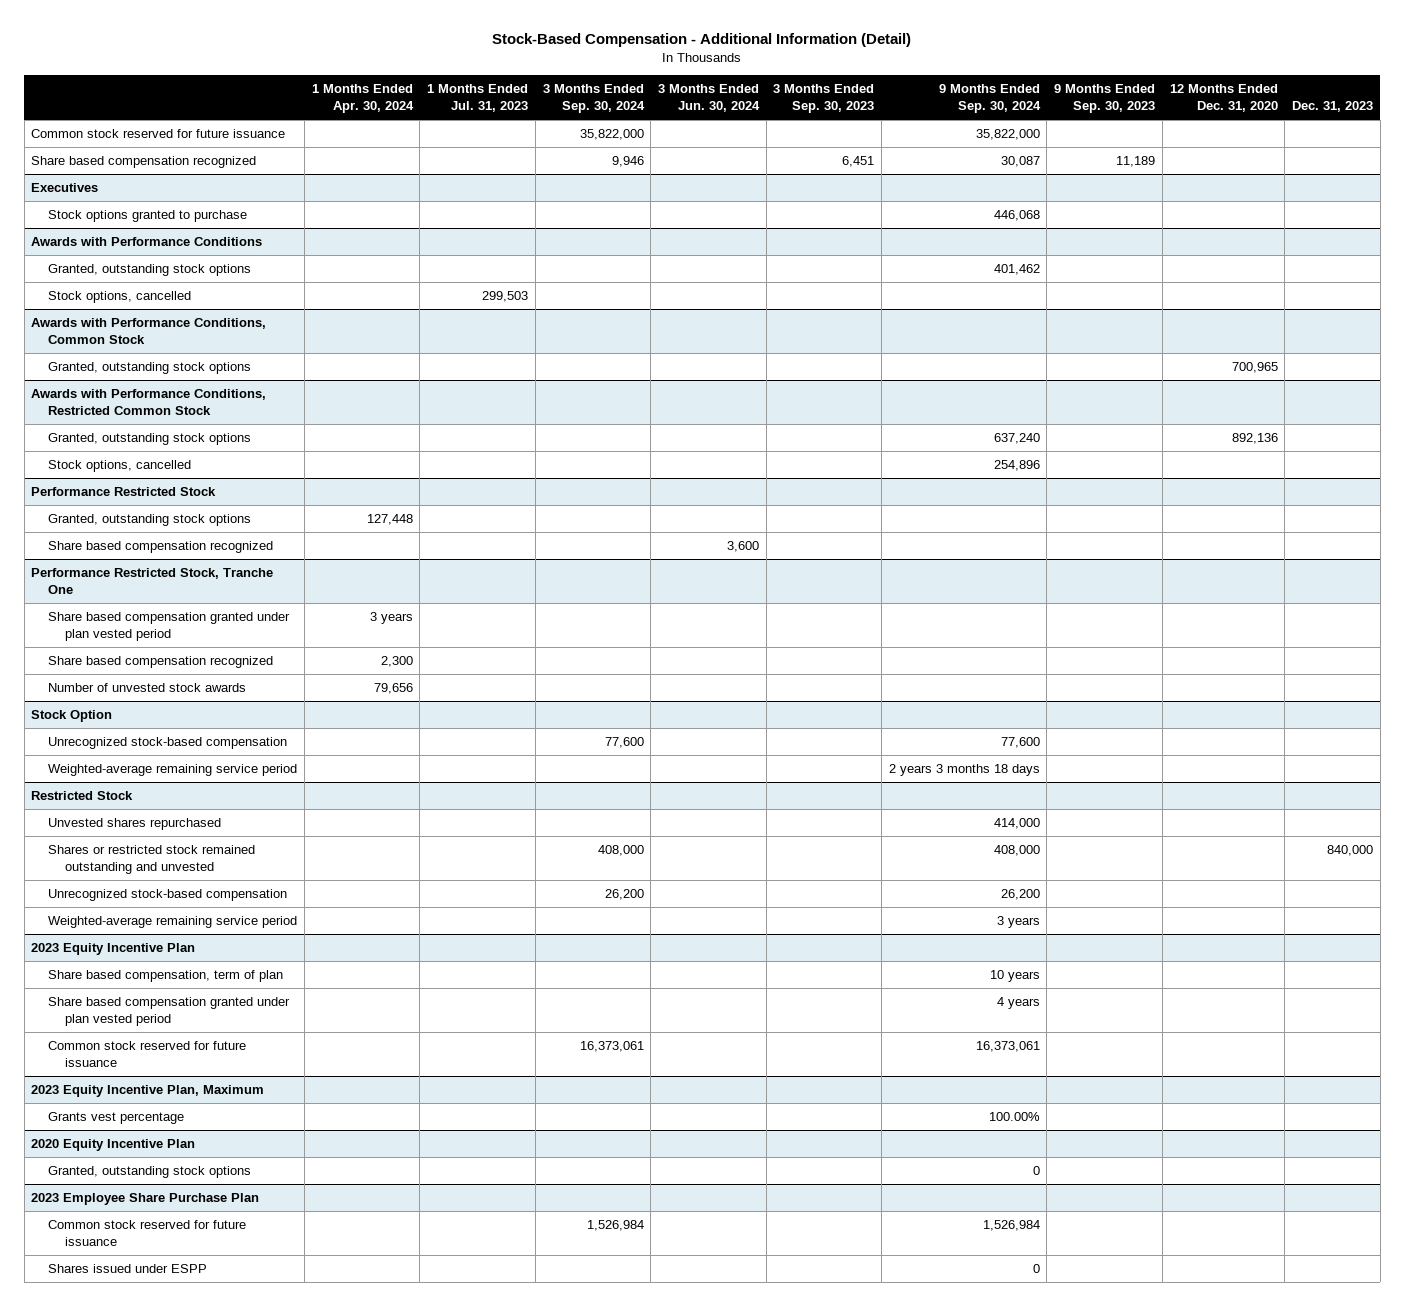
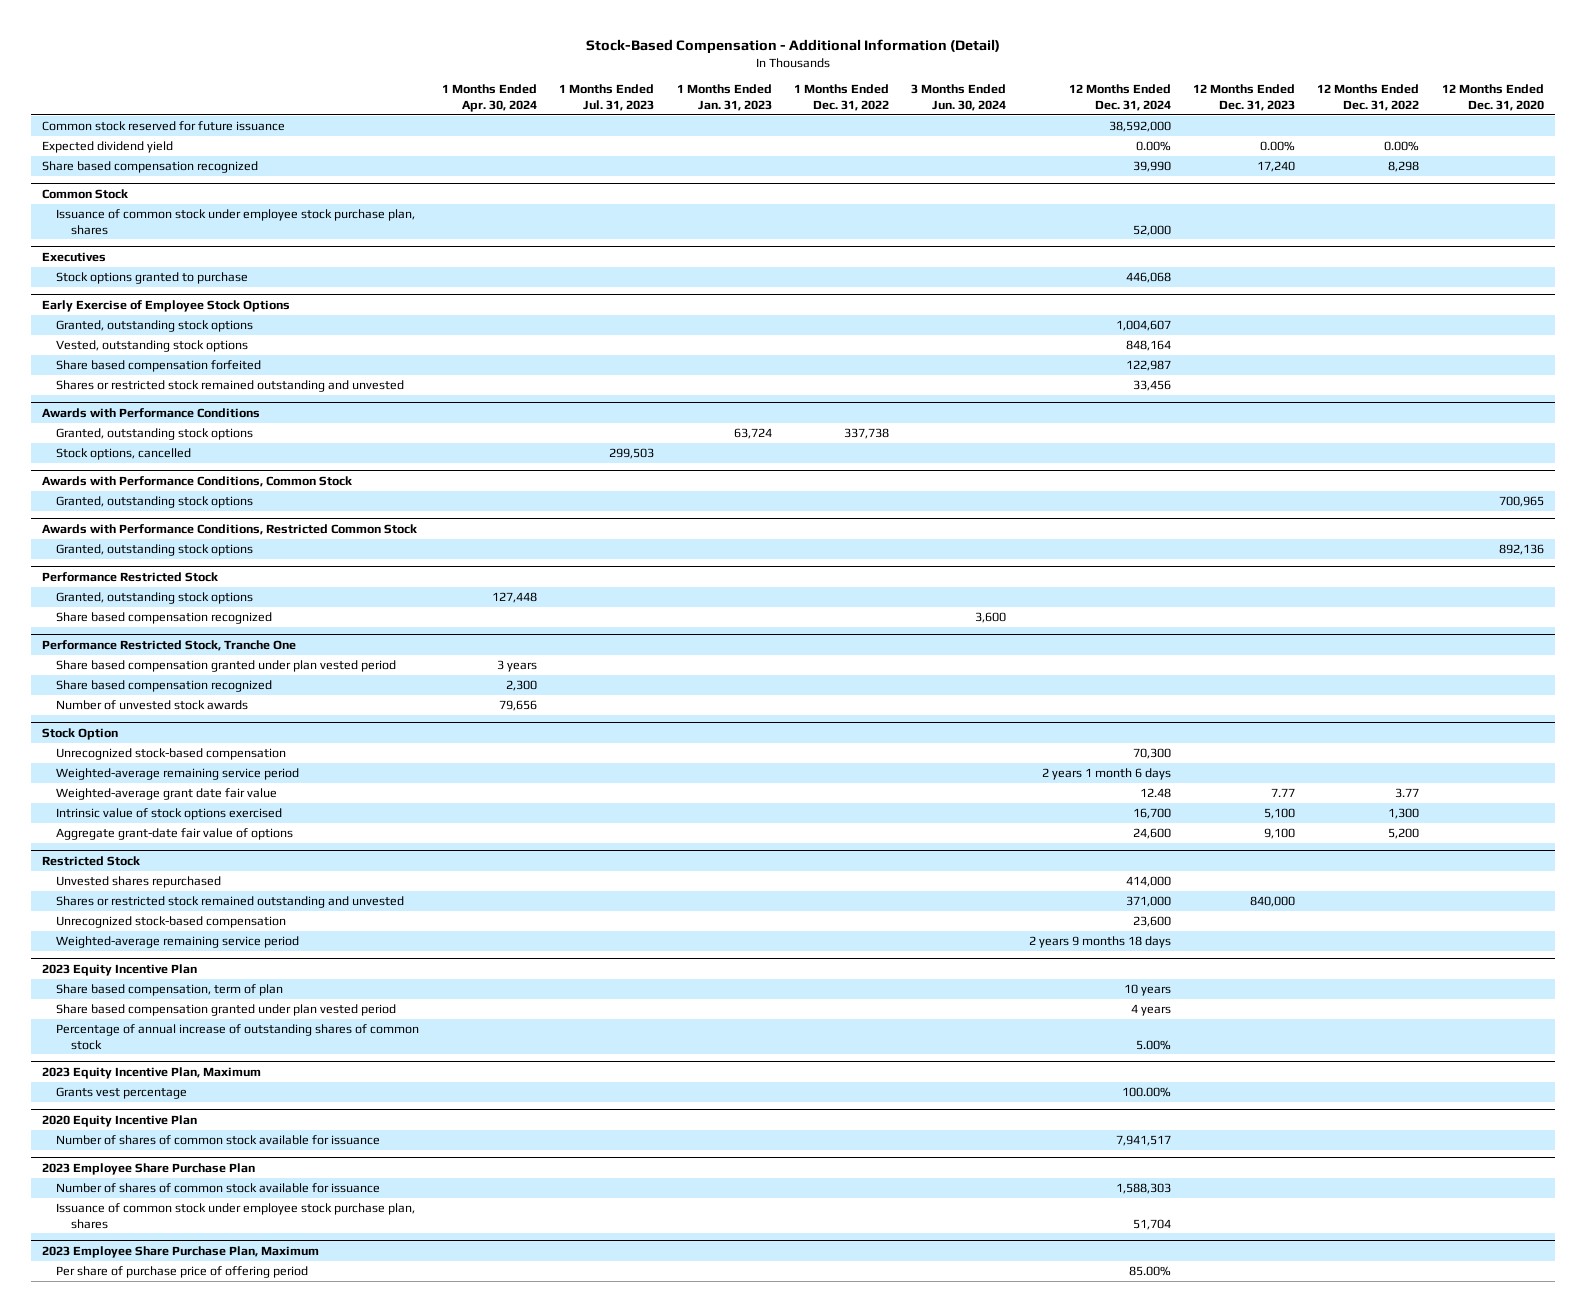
[542,84,645,114] 3 Months Ended Sep. 30, 2024 -> none
[773,84,875,114] 3 Months Ended Sep. 30, 2023 -> none
[938,84,1041,114] 9 Months Ended Sep. 30, 2024 -> none
[1054,84,1156,114] 9 Months Ended Sep. 30, 2023 -> none
[1291,101,1373,113] Dec. 31, 2023 -> none
none -> [676,84,772,111] 1 Months Ended Jan. 31, 2023
none -> [793,84,889,111] 1 Months Ended Dec. 31, 2022
none -> [1068,84,1171,111] 12 Months Ended Dec. 31, 2024
none -> [1193,84,1296,111] 12 Months Ended Dec. 31, 2023
none -> [1317,84,1420,111] 12 Months Ended Dec. 31, 2022
none -> [41,140,173,153] Expected dividend yield
none -> [41,188,128,199] Common Stock
none -> [56,208,416,235] Issuance of common stock under employee stock purchase plan, shares
none -> [41,299,290,312] Early Exercise of Employee Stock Options
none -> [56,319,254,332] Granted, outstanding stock options
none -> [56,339,249,352] Vested, outstanding stock options
none -> [56,359,262,372] Share based compensation forfeited
none -> [56,379,405,392] Shares or restricted stock remained outstanding and unvested
[48,460,192,473] Stock options, cancelled -> none
none -> [56,787,278,800] Weighted-average grant date fair value
none -> [56,807,283,820] Intrinsic value of stock options exercised
none -> [56,827,294,840] Aggregate grant-date fair value of options
[48,1041,247,1068] Common stock reserved for future issuance -> none
none -> [56,1023,420,1050] Percentage of annual increase of outstanding shares of common stock
[48,1166,252,1179] Granted, outstanding stock options -> none
none -> [56,1134,381,1145] Number of shares of common stock available for issuance
[48,1220,247,1247] Common stock reserved for future issuance -> none
none -> [56,1182,381,1193] Number of shares of common stock available for issuance
[48,1264,208,1274] Shares issued under ESPP -> [56,1202,416,1229] Issuance of common stock under employee stock purchase plan, shares
none -> [41,1245,319,1258] 2023 Employee Share Purchase Plan, Maximum
none -> [56,1265,309,1278] Per share of purchase price of offering period

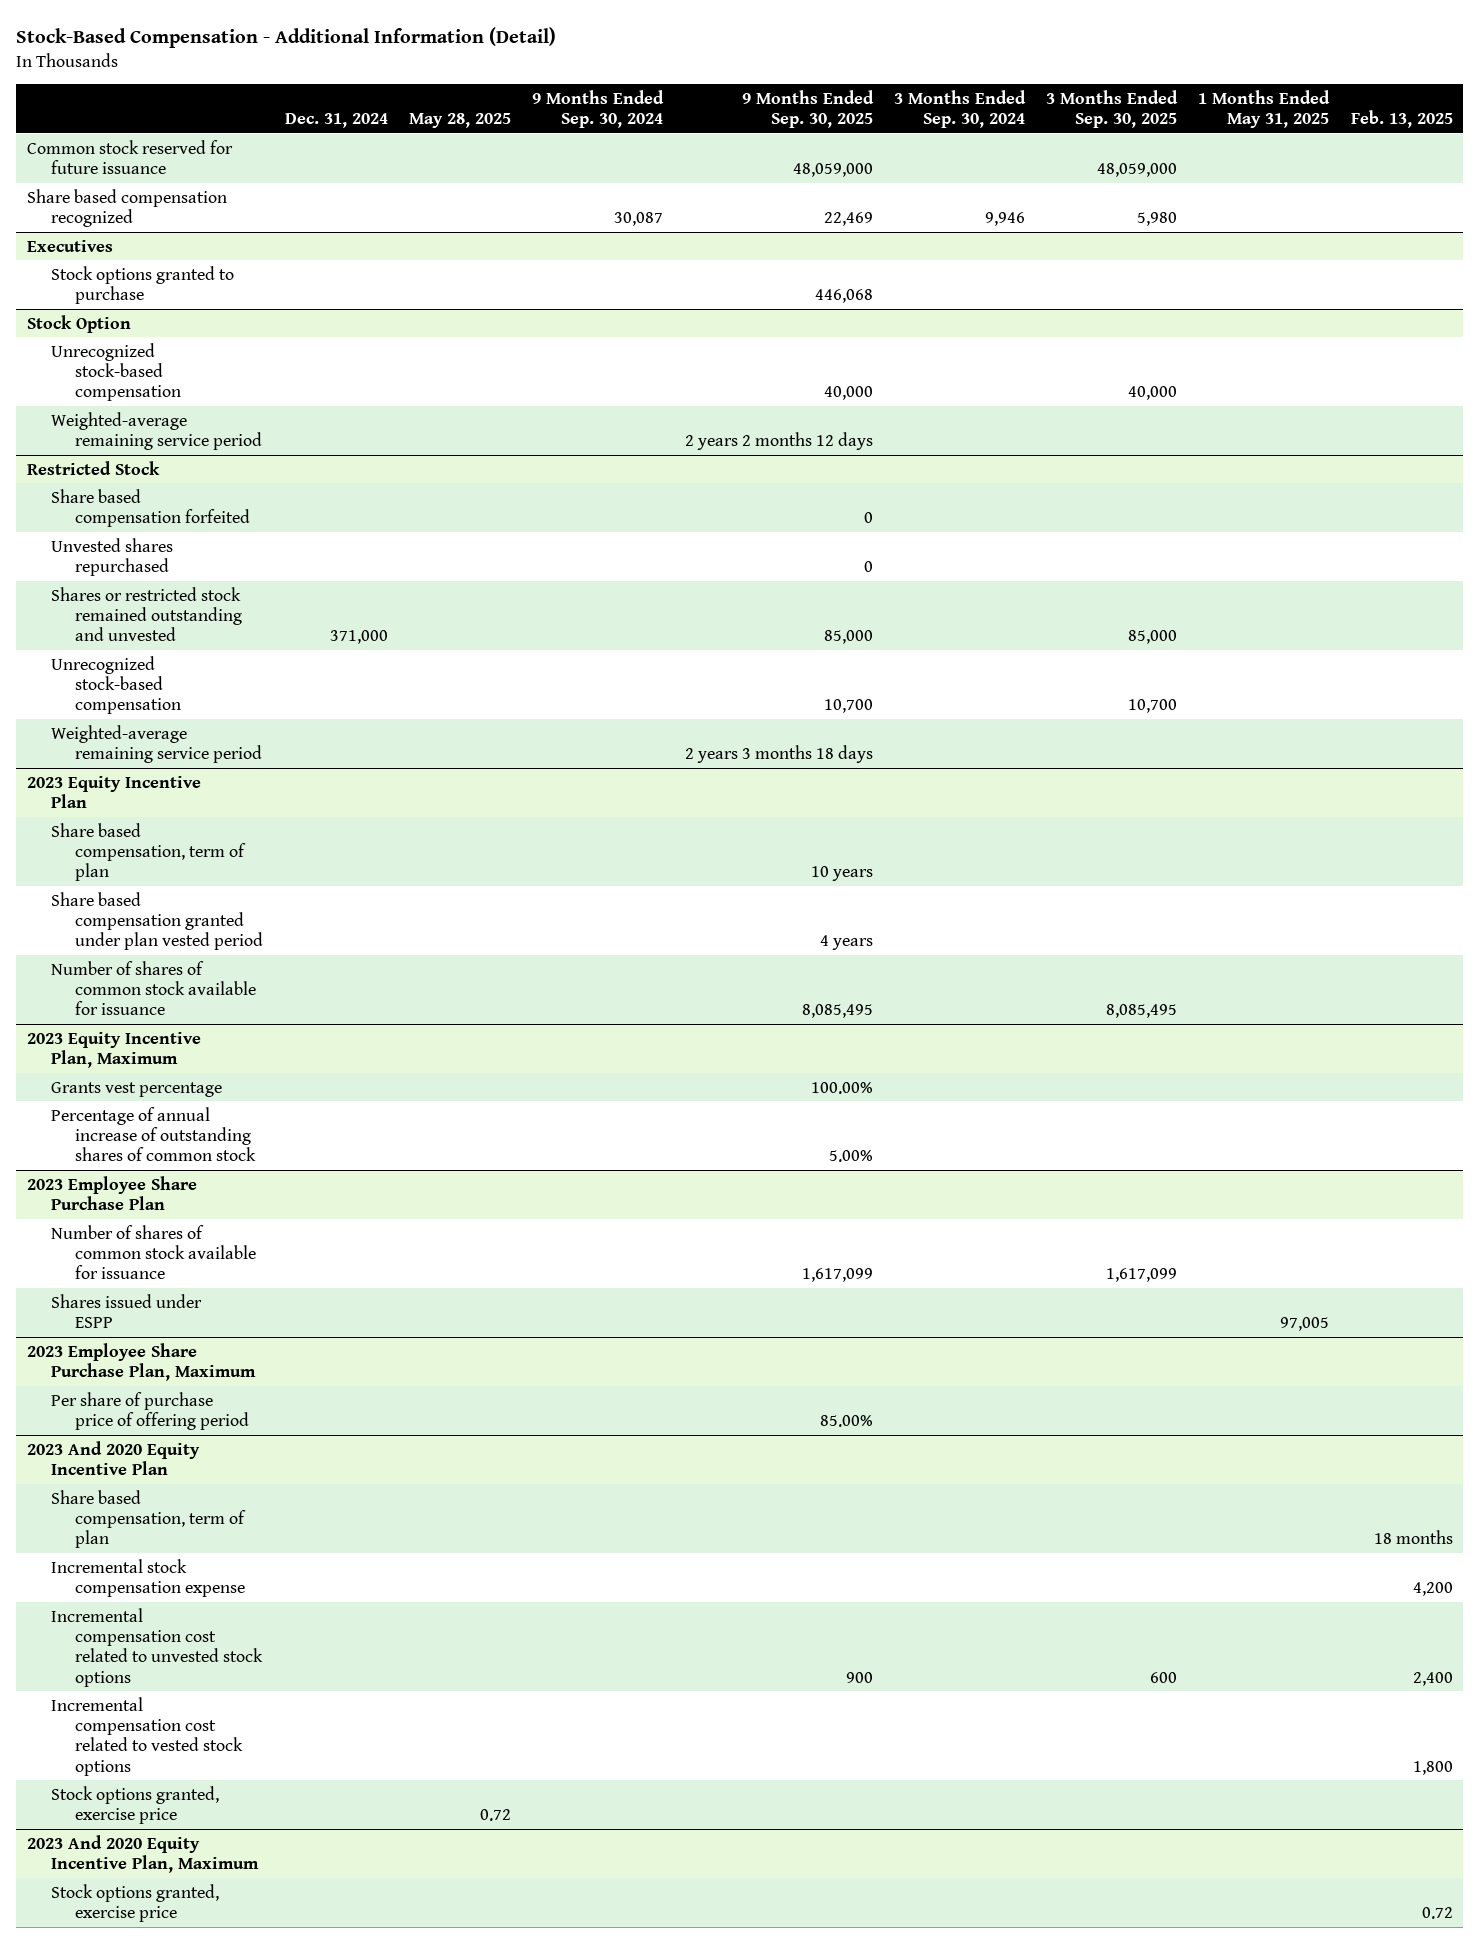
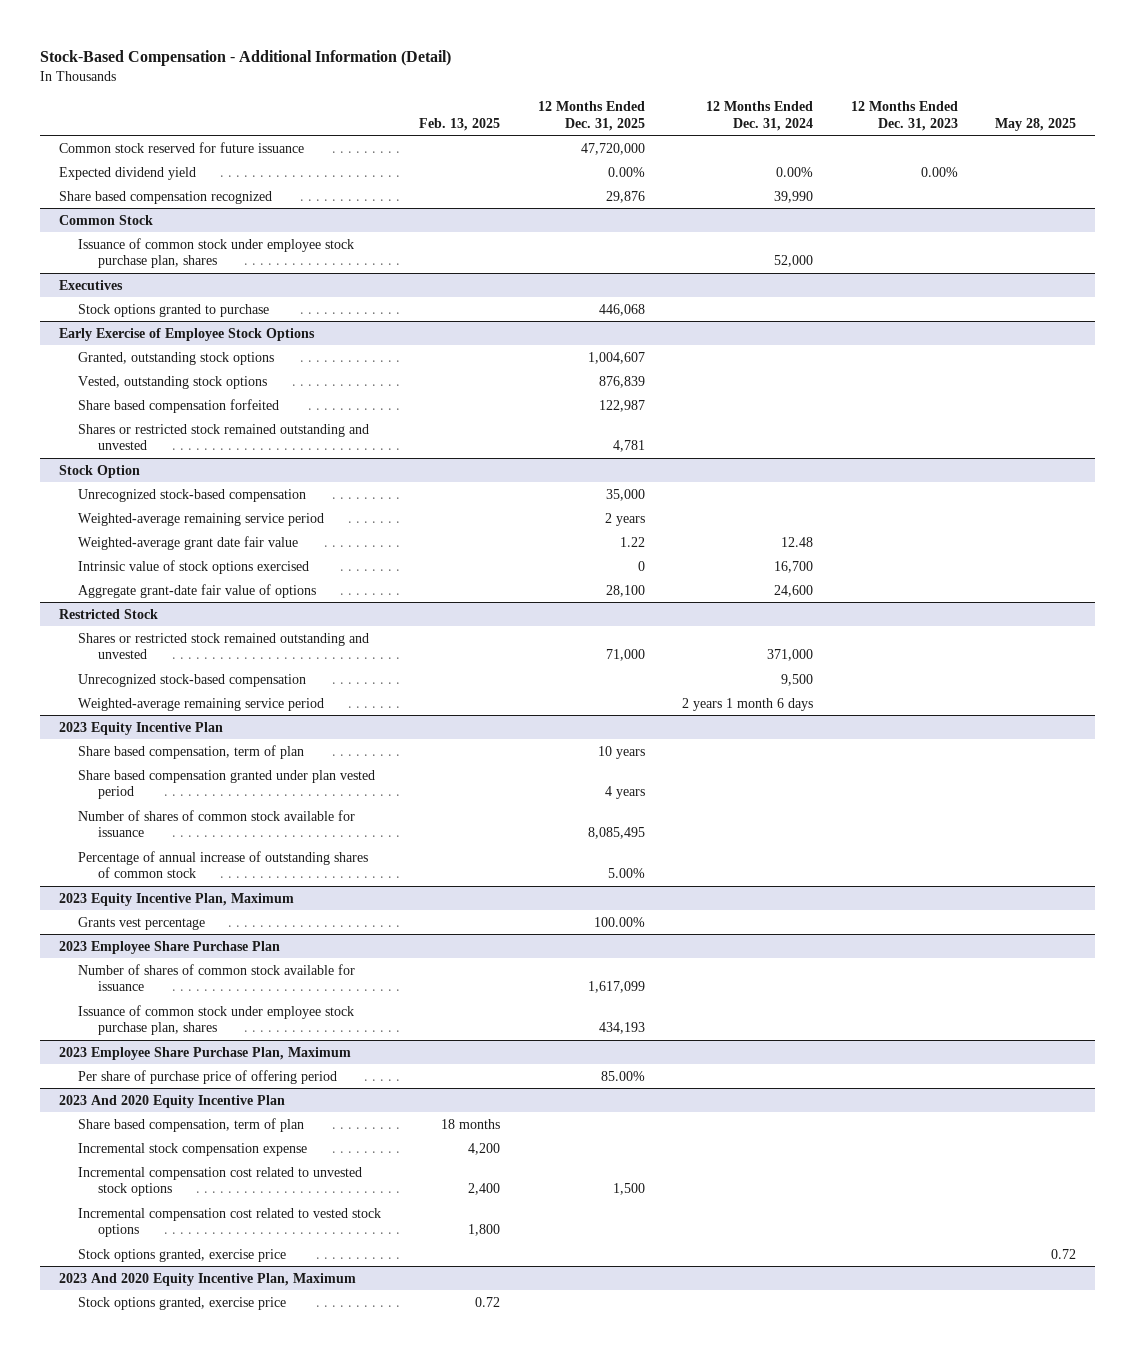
[284,112,388,128] Dec. 31, 2024 -> none
[532,89,665,128] 9 Months Ended Sep. 30, 2024 -> none
[741,89,874,128] 9 Months Ended Sep. 30, 2025 -> none
[893,89,1026,128] 3 Months Ended Sep. 30, 2024 -> none
[1046,89,1179,128] 3 Months Ended Sep. 30, 2025 -> none
[1198,89,1331,128] 1 Months Ended May 31, 2025 -> none
none -> [537,100,645,131] 12 Months Ended Dec. 31, 2025
none -> [706,100,814,131] 12 Months Ended Dec. 31, 2024
none -> [850,100,958,131] 12 Months Ended Dec. 31, 2023
none -> [59,166,197,180] Expected dividend yield
none -> [59,214,154,225] Common Stock
none -> [78,237,355,269] Issuance of common stock under employee stock purchase plan, shares
none -> [59,327,316,341] Early Exercise of Employee Stock Options
none -> [78,351,275,365] Granted, outstanding stock options
none -> [78,375,268,389] Vested, outstanding stock options
none -> [78,398,280,413] Share based compensation forfeited
none -> [78,423,370,451] Shares or restricted stock remained outstanding and unvested
none -> [78,535,299,550] Weighted-average grant date fair value
none -> [78,559,310,574] Intrinsic value of stock options exercised
none -> [78,583,317,598] Aggregate grant-date fair value of options
[51,488,251,527] Share based compensation forfeited -> none
[51,537,174,576] Unvested shares repurchased -> none
none -> [78,850,369,879] Percentage of annual increase of outstanding shares of common stock
[51,1106,257,1162] Percentage of annual increase of outstanding shares of common stock -> none
[51,1293,203,1328] Shares issued under ESPP -> [78,1004,355,1036] Issuance of common stock under employee stock purchase plan, shares

